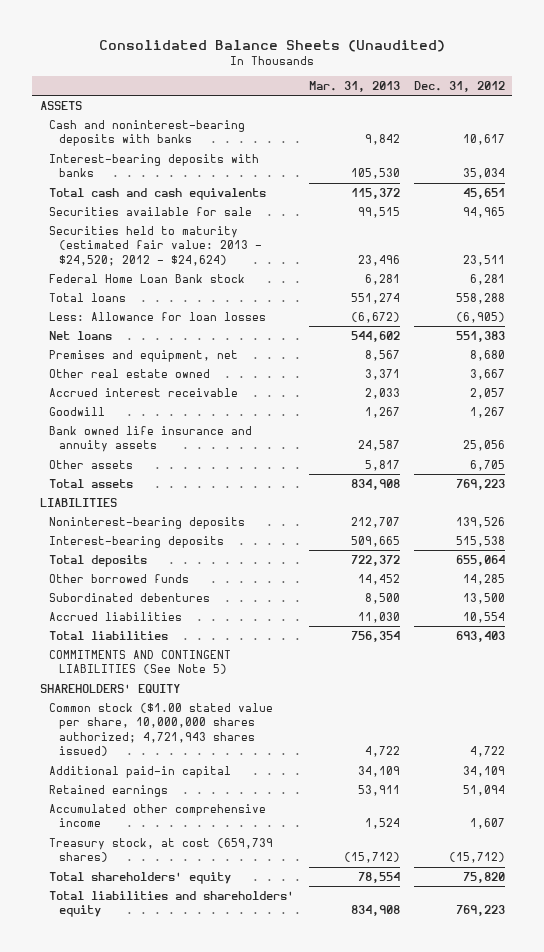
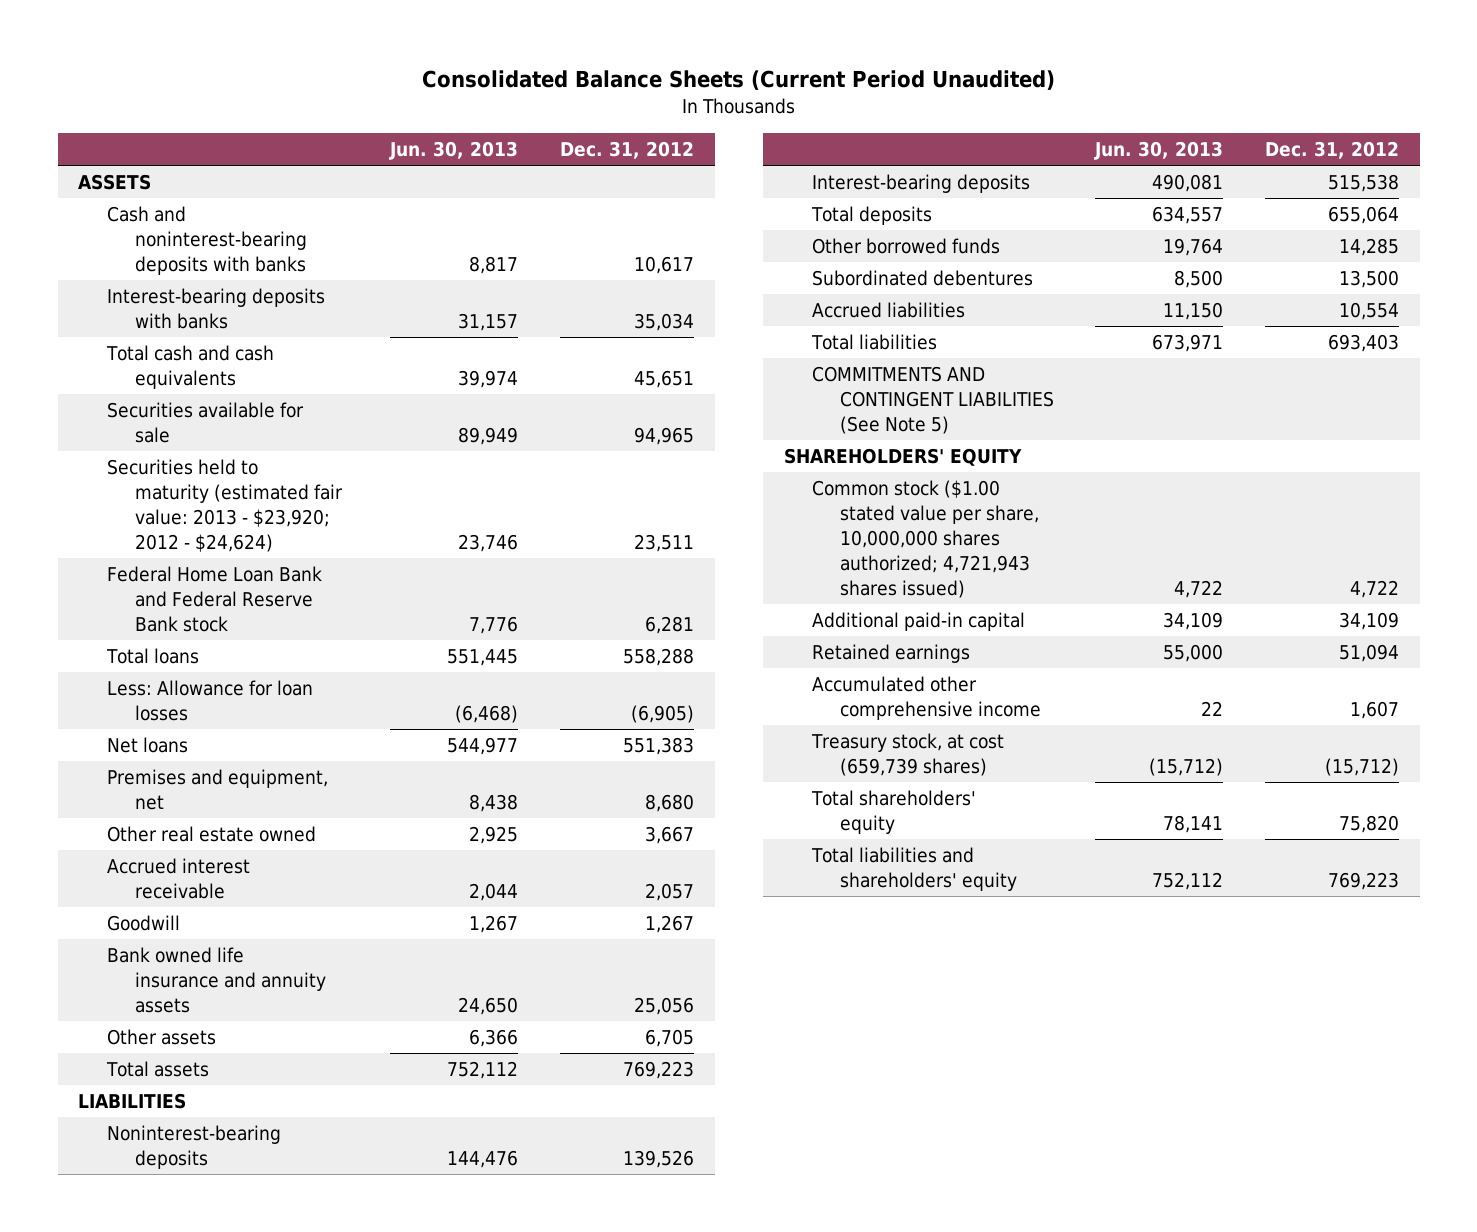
[99,39,446,52] Consolidated Balance Sheets (Unaudited) -> [421,70,1055,91] Consolidated Balance Sheets (Current Period Unaudited)
[308,80,400,92] Mar. 31, 2013 -> none
none -> [389,140,519,160] Jun. 30, 2013
[49,225,262,266] Securities held to maturity (estimated fair value: 2013 - $24,520; 2012 - $24,624) -> [106,459,343,552] Securities held to maturity (estimated fair value: 2013 - $23,920; 2012 - $24,624)
[49,273,246,283] Federal Home Loan Bank stock -> [106,566,322,633] Federal Home Loan Bank and Federal Reserve Bank stock

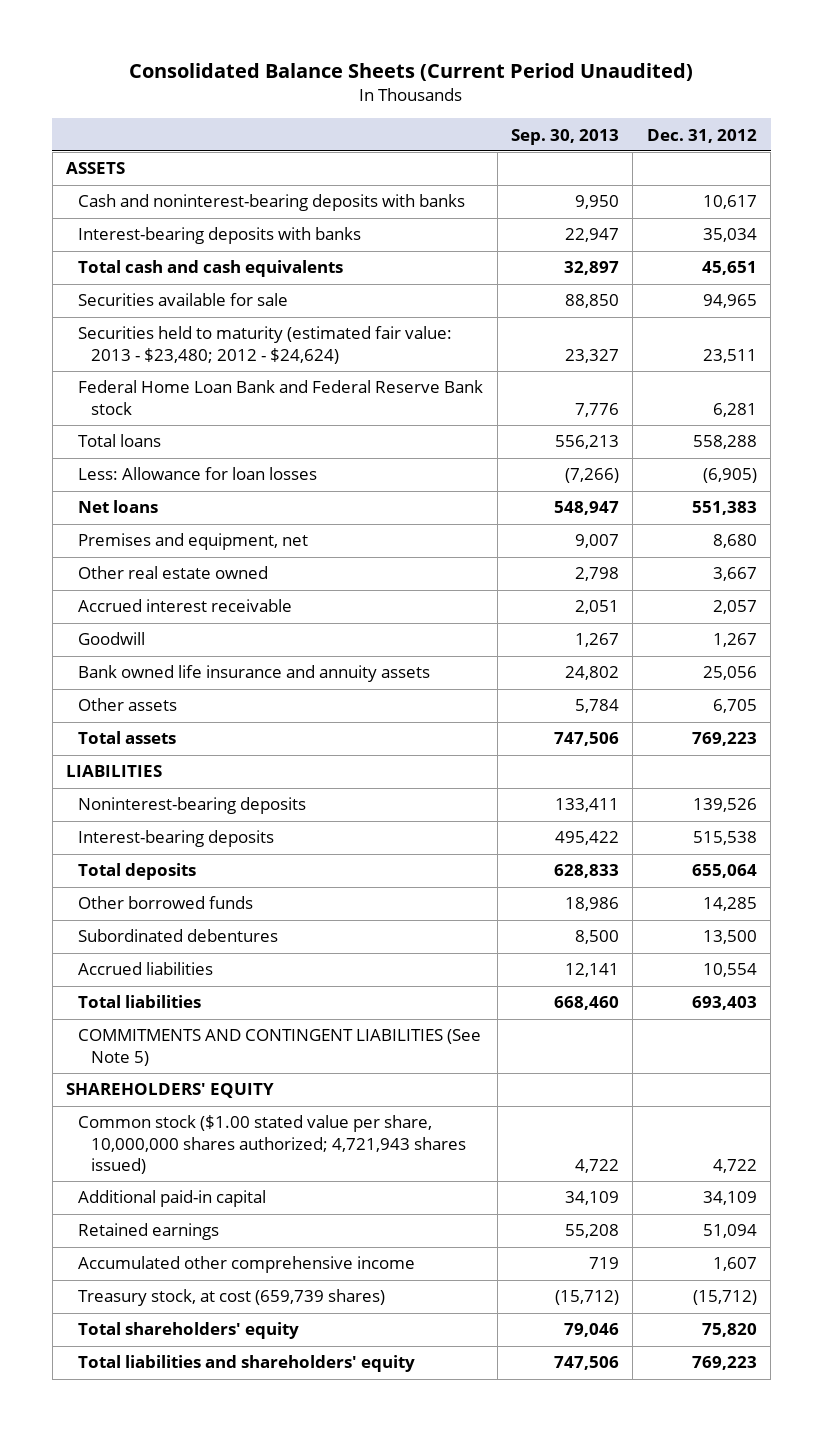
[389,140,519,160] Jun. 30, 2013 -> none
none -> [511,128,620,145] Sep. 30, 2013
[106,459,343,552] Securities held to maturity (estimated fair value: 2013 - $23,920; 2012 - $24,624) -> [78,326,453,364] Securities held to maturity (estimated fair value: 2013 - $23,480; 2012 - $24,624)

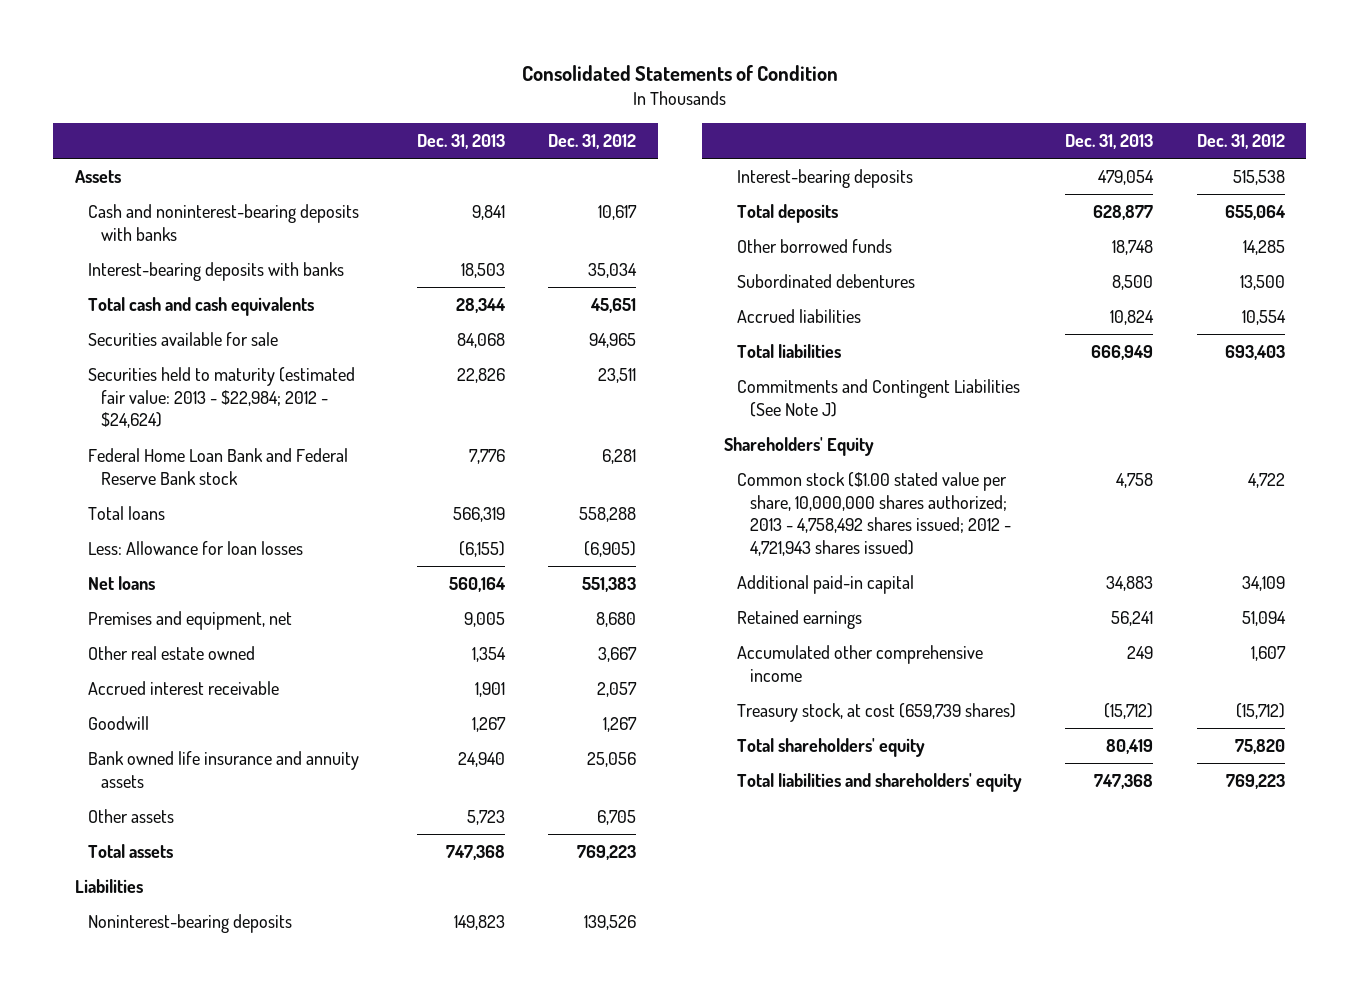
[129,63,694,82] Consolidated Balance Sheets (Current Period Unaudited) -> [521,65,838,82] Consolidated Statements of Condition
[511,128,620,145] Sep. 30, 2013 -> none
none -> [416,134,505,150] Dec. 31, 2013
[65,162,125,175] ASSETS -> [75,170,122,184] Assets
[78,326,453,364] Securities held to maturity (estimated fair value: 2013 - $23,480; 2012 - $24,624) -> [88,367,356,429] Securities held to maturity (estimated fair value: 2013 - $22,984; 2012 - $24,624)
[65,765,162,778] LIABILITIES -> [75,879,144,894] Liabilities
[78,1029,482,1066] COMMITMENTS AND CONTINGENT LIABILITIES (See Note 5) -> [736,379,1020,417] Commitments and Contingent Liabilities (See Note J)
[65,1083,274,1099] SHAREHOLDERS' EQUITY -> [723,437,874,457] Shareholders' Equity
[78,1115,466,1175] Common stock ($1.00 stated value per share, 10,000,000 shares authorized; 4,721,943 shares issued) -> [736,472,1012,557] Common stock ($1.00 stated value per share, 10,000,000 shares authorized; 2013 - 4,758,492 shares issued; 2012 - 4,721,943 shares issued)

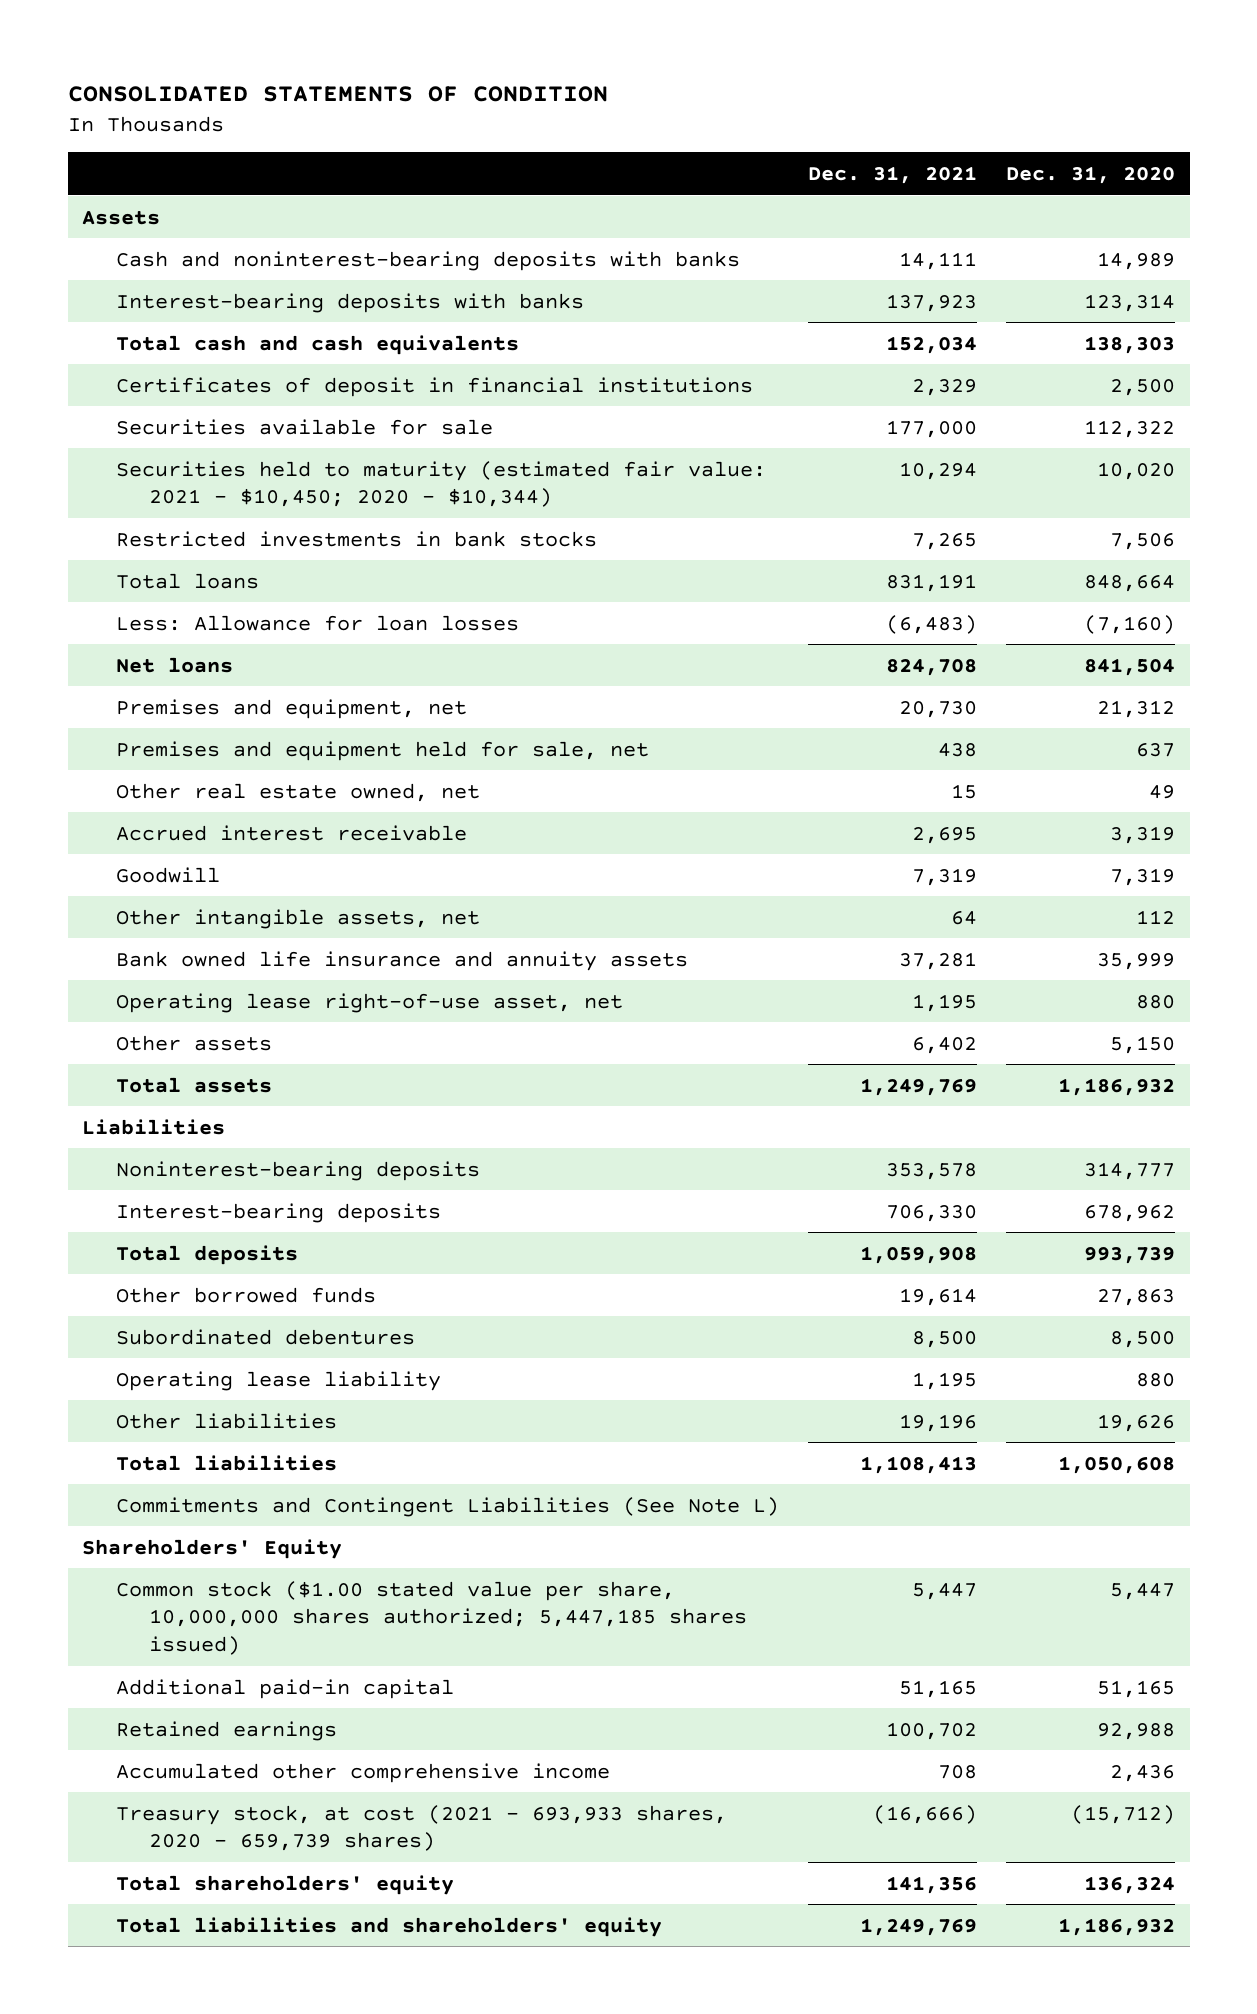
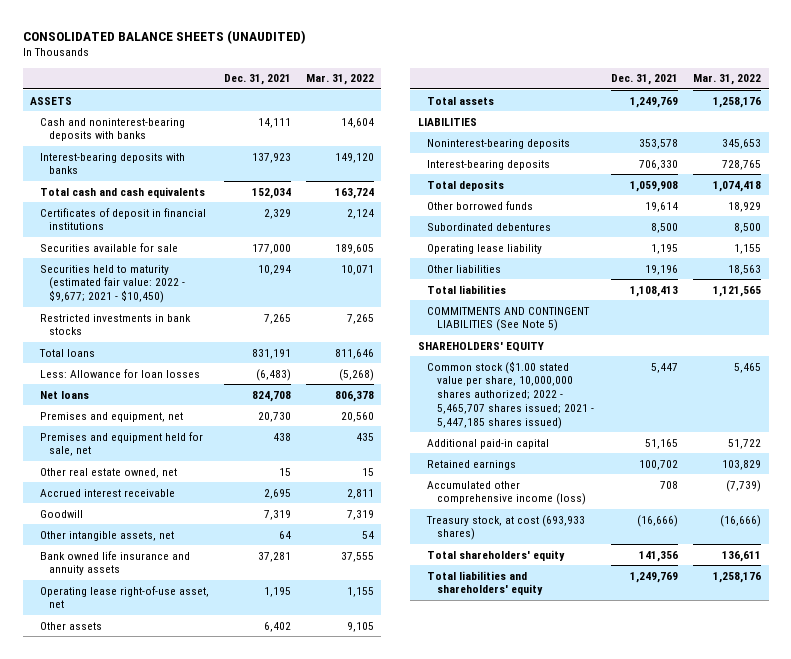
[67,86,608,103] CONSOLIDATED STATEMENTS OF CONDITION -> [22,29,306,44] CONSOLIDATED BALANCE SHEETS (UNAUDITED)
[1006,166,1176,185] Dec. 31, 2020 -> none
none -> [305,74,374,86] Mar. 31, 2022
[82,210,161,225] Assets -> [30,96,73,105] ASSETS
[115,460,766,508] Securities held to maturity (estimated fair value: 2021 - $10,450; 2020 - $10,344) -> [39,264,186,304] Securities held to maturity (estimated fair value: 2022 - $9,677; 2021 - $10,450)
[82,1118,226,1135] Liabilities -> [417,117,477,126] LIABILITIES
[115,1496,779,1517] Commitments and Contingent Liabilities (See Note L) -> [427,306,591,332] COMMITMENTS AND CONTINGENT LIABILITIES (See Note 5)
[82,1538,343,1559] Shareholders' Equity -> [417,341,544,352] SHAREHOLDERS' EQUITY
[115,1580,748,1656] Common stock ($1.00 stated value per share, 10,000,000 shares authorized; 5,447,185 shares issued) -> [427,360,594,429] Common stock ($1.00 stated value per share, 10,000,000 shares authorized; 2022 - 5,465,707 shares issued; 2021 - 5,447,185 shares issued)
[115,1762,610,1783] Accumulated other comprehensive income -> [427,480,586,506] Accumulated other comprehensive income (loss)
[115,1804,727,1852] Treasury stock, at cost (2021 - 693,933 shares, 2020 - 659,739 shares) -> [426,514,586,541] Treasury stock, at cost (693,933 shares)

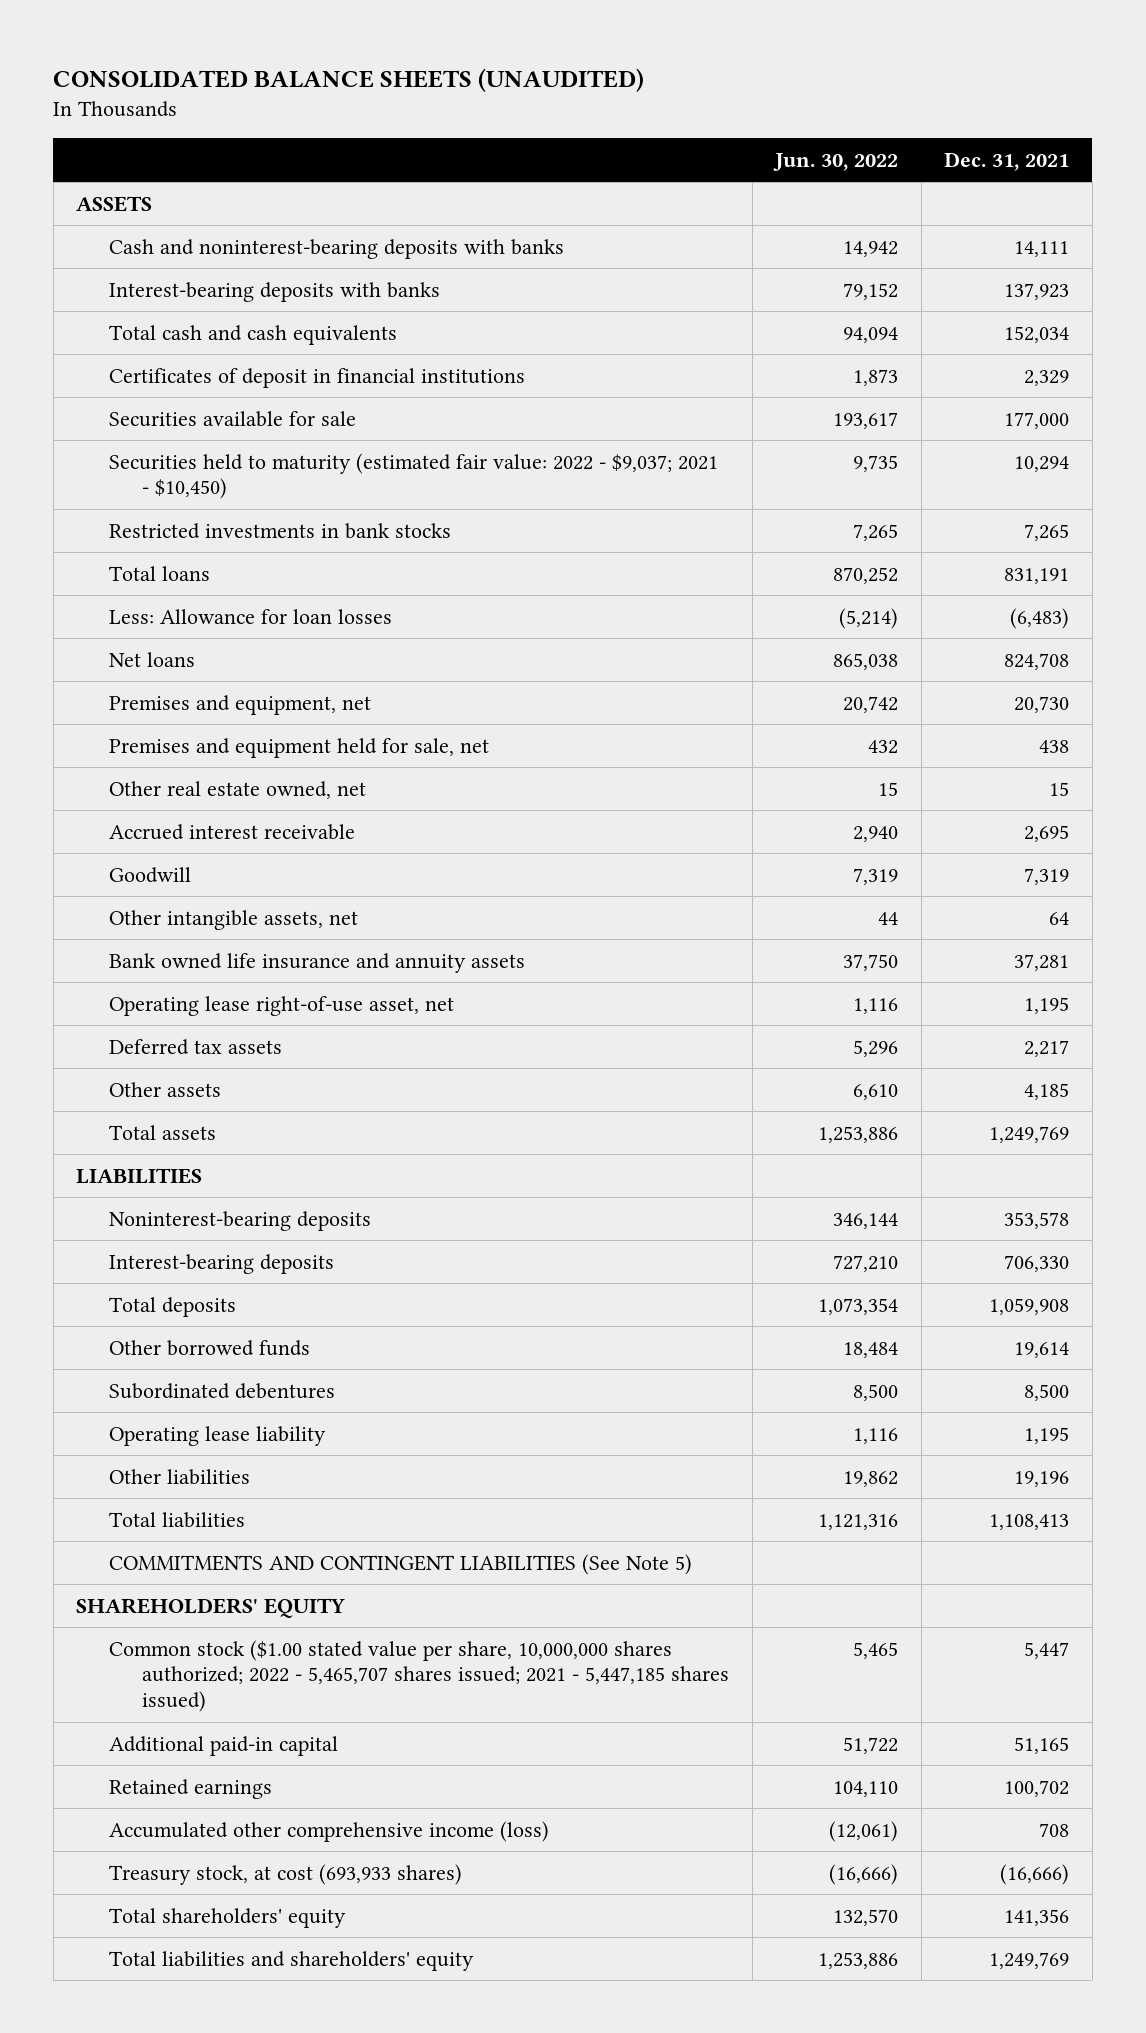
[305,74,374,86] Mar. 31, 2022 -> none
none -> [773,152,899,171] Jun. 30, 2022
[39,264,186,304] Securities held to maturity (estimated fair value: 2022 - $9,677; 2021 - $10,450) -> [109,452,719,500] Securities held to maturity (estimated fair value: 2022 - $9,037; 2021 - $10,450)
none -> [109,1038,283,1055] Deferred tax assets
[263,621,291,632] 6,402 -> [1024,1082,1070,1100] 4,185

